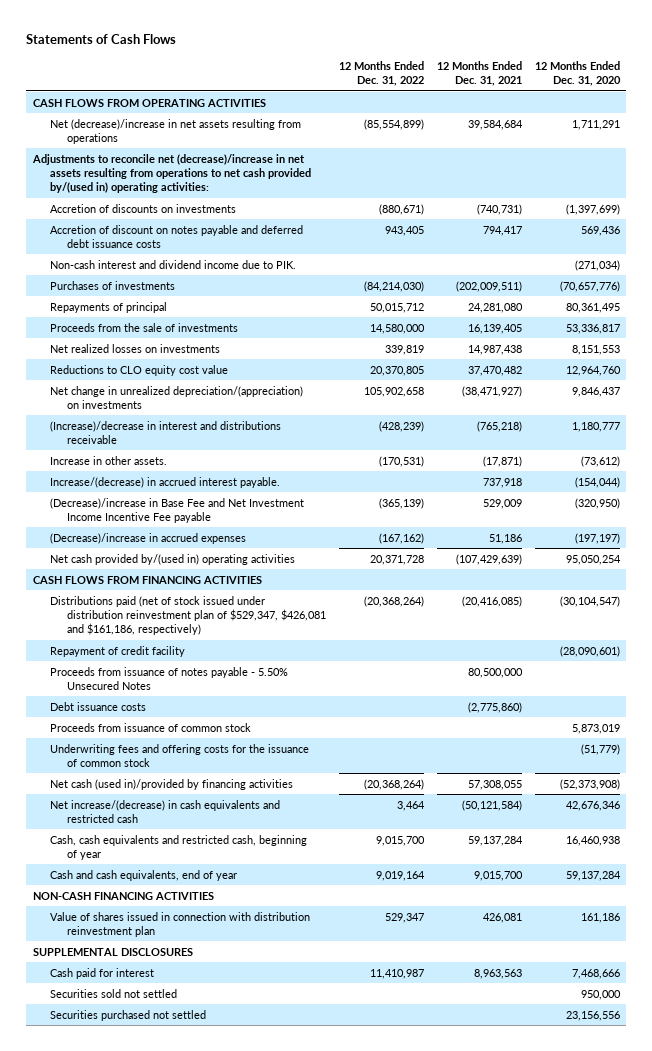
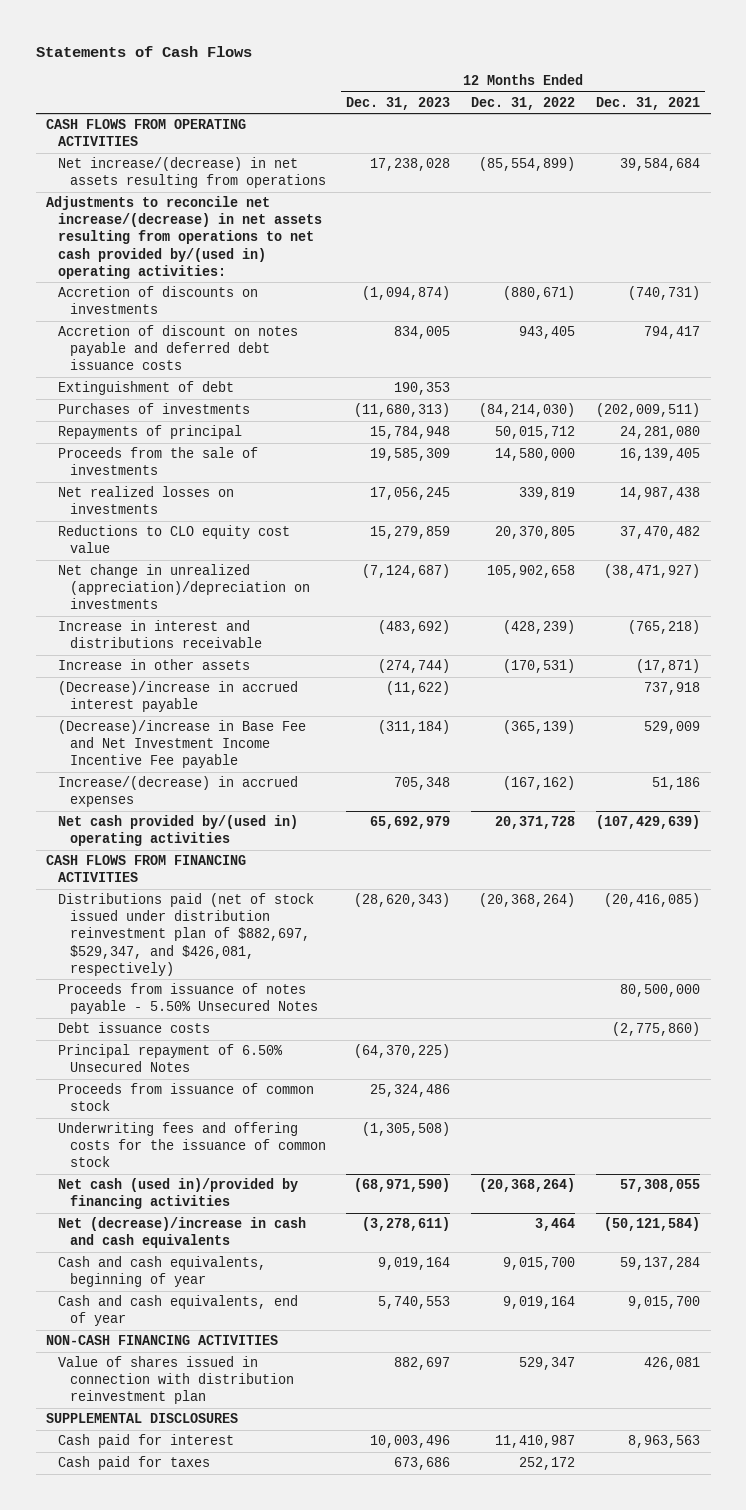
[534,60,621,86] 12 Months Ended Dec. 31, 2020 -> none
none -> [346,96,451,110] Dec. 31, 2023
[50,118,302,144] Net (decrease)/increase in net assets resulting from operations -> [57,157,326,189] Net increase/(decrease) in net assets resulting from operations
[31,153,312,194] Adjustments to reconcile net (decrease)/increase in net assets resulting from operations to net cash provided by/(used in) operating activities: -> [45,196,322,279] Adjustments to reconcile net increase/(decrease) in net assets resulting from operations to net cash provided by/(used in) operating activities:
[50,259,297,269] Non-cash interest and dividend income due to PIK. -> none
none -> [57,381,234,396] Extinguishment of debt
[50,385,304,409] Net change in unrealized depreciation/(appreciation) on investments -> [57,564,310,610] Net change in unrealized (appreciation)/depreciation on investments
[50,420,282,444] (Increase)/decrease in interest and distributions receivable -> [57,620,262,649] Increase in interest and distributions receivable
[50,455,168,465] Increase in other assets. -> [57,659,250,671] Increase in other assets
[50,476,281,488] Increase/(decrease) in accrued interest payable. -> [57,681,298,713] (Decrease)/increase in accrued interest payable
[50,532,247,544] (Decrease)/increase in accrued expenses -> [57,776,298,808] Increase/(decrease) in accrued expenses
[50,645,186,657] Repayment of credit facility -> none
[50,595,327,636] Distributions paid (net of stock issued under distribution reinvestment plan of $529,347, $426,081 and $161,186, respectively) -> [57,893,314,976] Distributions paid (net of stock issued under distribution reinvestment plan of $882,697, $529,347, and $426,081, respectively)
none -> [57,1044,283,1073] Principal repayment of 6.50% Unsecured Notes
[50,799,281,823] Net increase/(decrease) in cash equivalents and restricted cash -> [57,1217,306,1249] Net (decrease)/increase in cash and cash equivalents
[50,834,308,860] Cash, cash equivalents and restricted cash, beginning of year -> [57,1256,266,1288] Cash and cash equivalents, beginning of year
[50,988,178,998] Securities sold not settled -> none
[50,1009,207,1021] Securities purchased not settled -> none
none -> [57,1456,210,1471] Cash paid for taxes

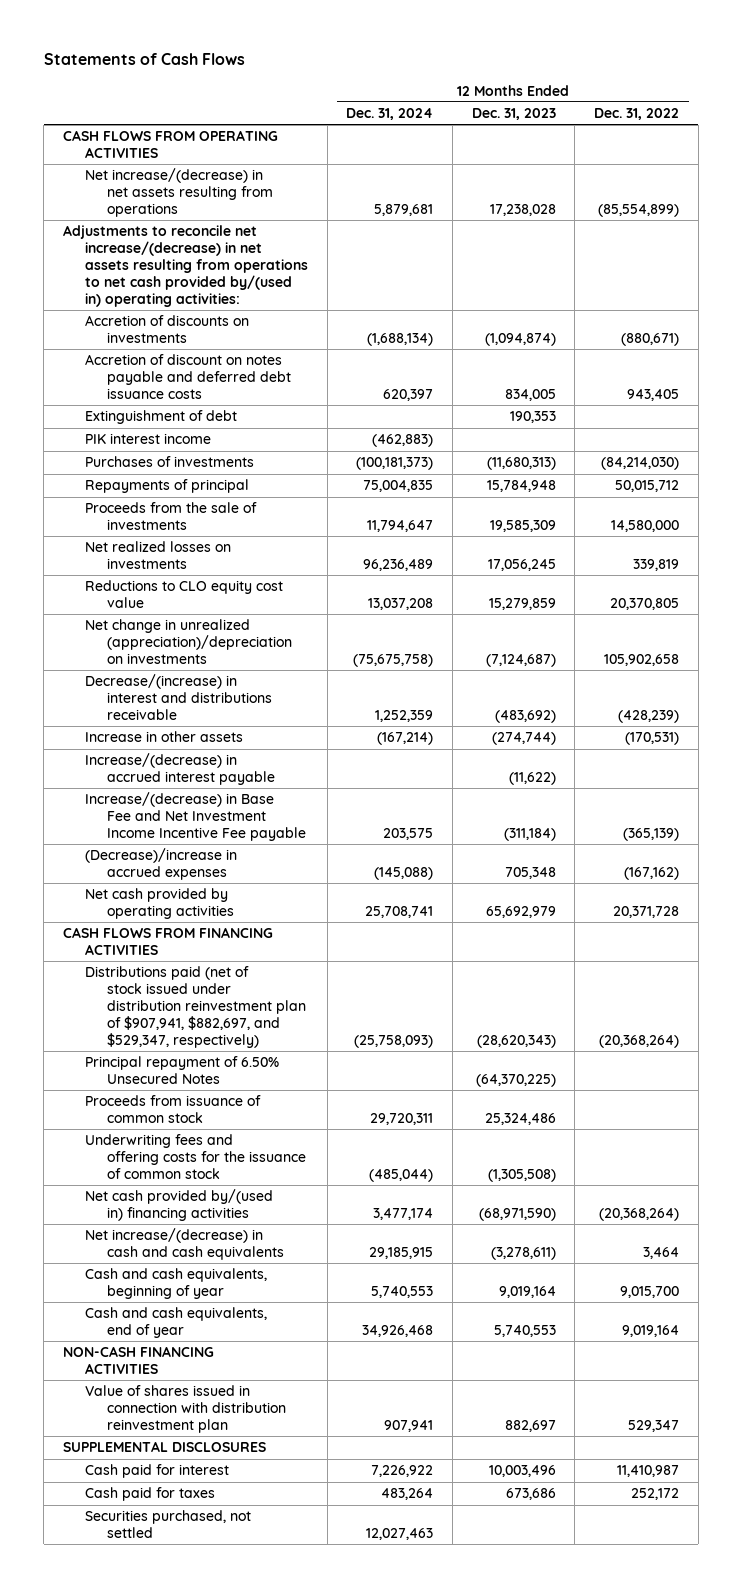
[596,96,701,110] Dec. 31, 2021 -> none
none -> [346,108,434,121] Dec. 31, 2024
none -> [84,433,211,445] PIK interest income
[57,620,262,649] Increase in interest and distributions receivable -> [84,674,273,721] Decrease/(increase) in interest and distributions receivable
[57,681,298,713] (Decrease)/increase in accrued interest payable -> [84,753,276,786] Increase/(decrease) in accrued interest payable
[57,720,306,769] (Decrease)/increase in Base Fee and Net Investment Income Incentive Fee payable -> [84,792,307,842] Increase/(decrease) in Base Fee and Net Investment Income Incentive Fee payable
[57,776,298,808] Increase/(decrease) in accrued expenses -> [84,848,237,881] (Decrease)/increase in accrued expenses
[57,815,298,847] Net cash provided by/(used in) operating activities -> [84,888,235,920] Net cash provided by operating activities
[57,983,318,1015] Proceeds from issuance of notes payable - 5.50% Unsecured Notes -> none
[57,1022,210,1034] Debt issuance costs -> none
[57,893,314,976] Distributions paid (net of stock issued under distribution reinvestment plan of $882,697, $529,347, and $426,081, respectively) -> [84,966,307,1048] Distributions paid (net of stock issued under distribution reinvestment plan of $907,941, $882,697, and $529,347, respectively)
[57,1178,298,1210] Net cash (used in)/provided by financing activities -> [84,1189,273,1222] Net cash provided by/(used in) financing activities
[57,1217,306,1249] Net (decrease)/increase in cash and cash equivalents -> [84,1228,285,1261] Net increase/(decrease) in cash and cash equivalents
none -> [84,1510,251,1539] Securities purchased, not settled

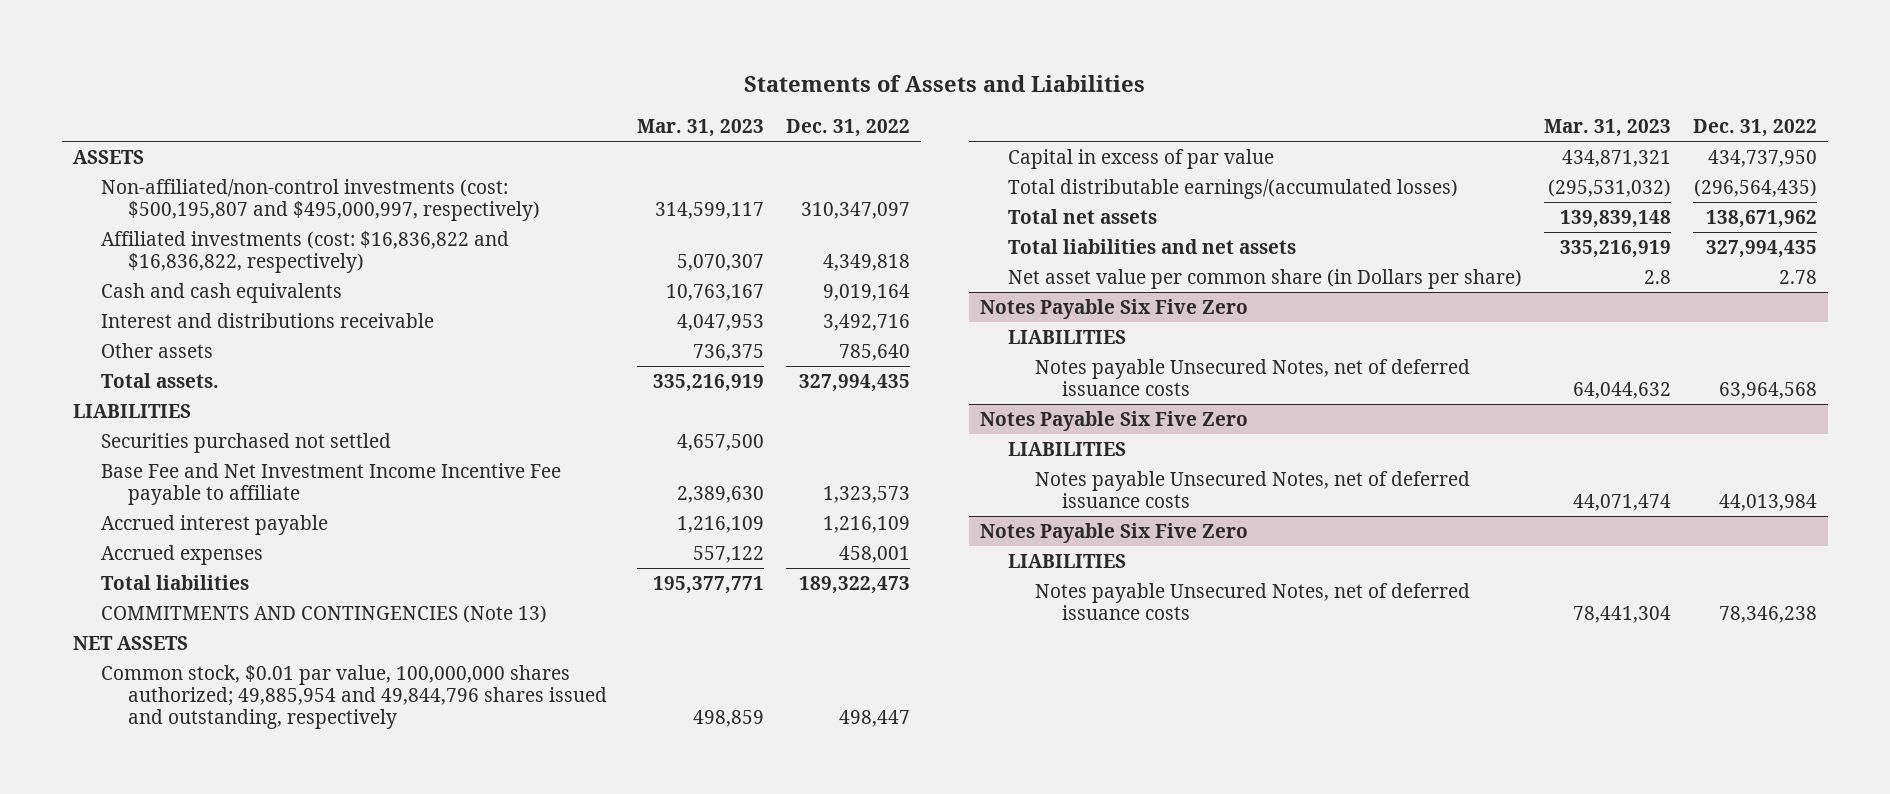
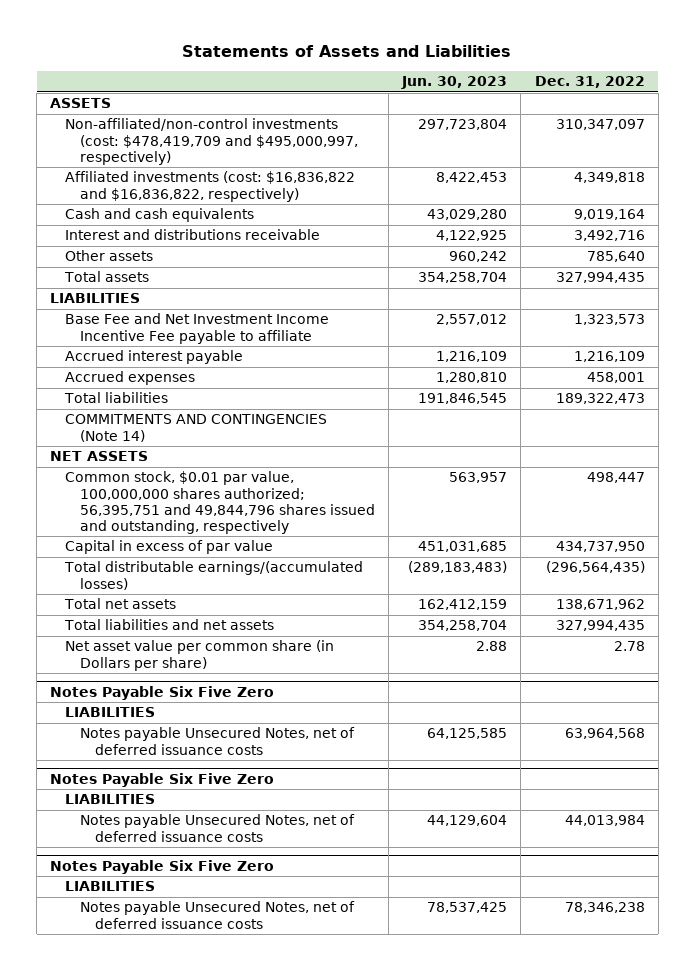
[636,119,764,138] Mar. 31, 2023 -> none
none -> [401,76,508,90] Jun. 30, 2023
[100,178,541,222] Non-affiliated/non-control investments (cost: $500,195,807 and $495,000,997, respectively) -> [65,118,358,165] Non-affiliated/non-control investments (cost: $478,419,709 and $495,000,997, respectively)
[100,372,219,388] Total assets. -> [64,271,150,283] Total assets
[100,432,391,453] Securities purchased not settled -> none
[100,604,547,623] COMMITMENTS AND CONTINGENCIES (Note 13) -> [65,414,328,442] COMMITMENTS AND CONTINGENCIES (Note 14)
[100,664,608,730] Common stock, $0.01 par value, 100,000,000 shares authorized; 49,885,954 and 49,844,796 shares issued and outstanding, respectively -> [65,471,375,534] Common stock, $0.01 par value, 100,000,000 shares authorized; 56,395,751 and 49,844,796 shares issued and outstanding, respectively

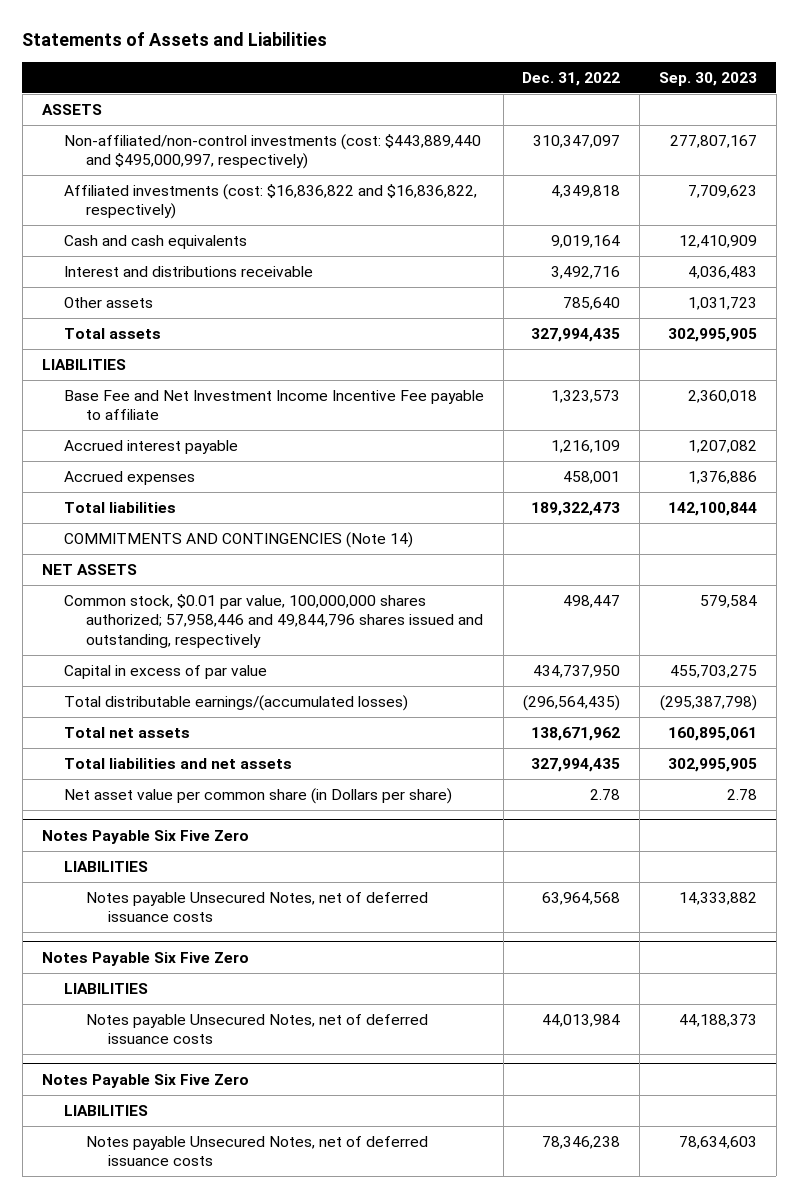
[401,76,508,90] Jun. 30, 2023 -> none
none -> [658,71,757,86] Sep. 30, 2023
[65,118,358,165] Non-affiliated/non-control investments (cost: $478,419,709 and $495,000,997, respectively) -> [63,134,481,170] Non-affiliated/non-control investments (cost: $443,889,440 and $495,000,997, respectively)
[65,471,375,534] Common stock, $0.01 par value, 100,000,000 shares authorized; 56,395,751 and 49,844,796 shares issued and outstanding, respectively -> [63,594,483,648] Common stock, $0.01 par value, 100,000,000 shares authorized; 57,958,446 and 49,844,796 shares issued and outstanding, respectively

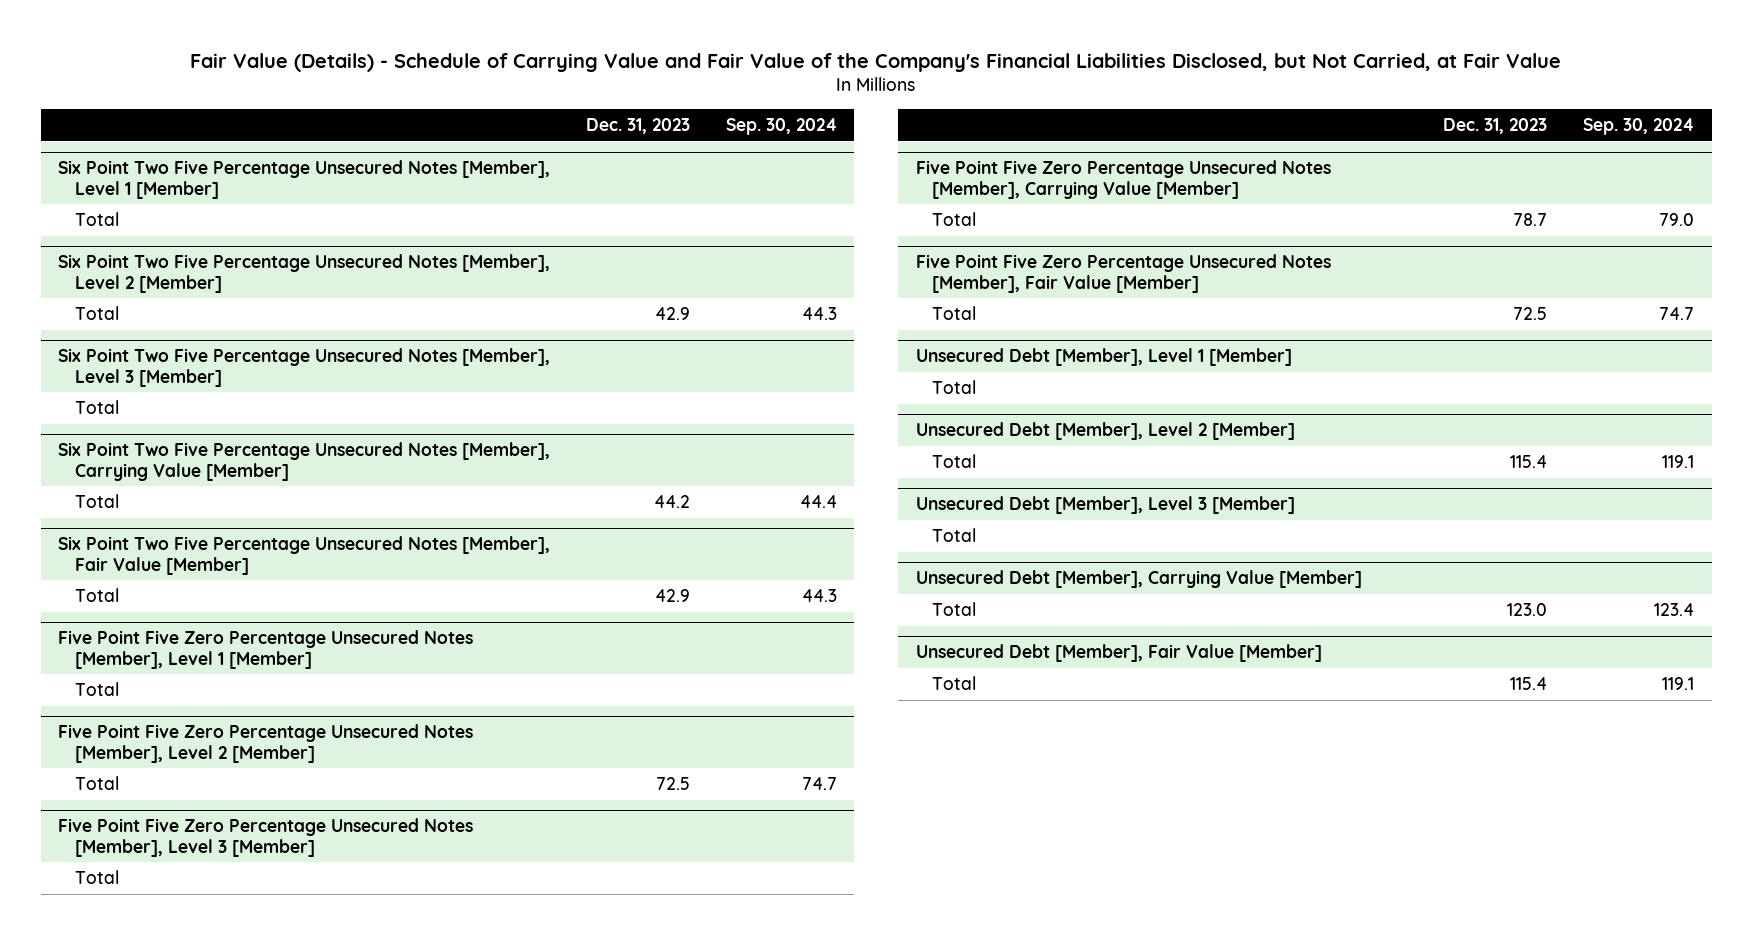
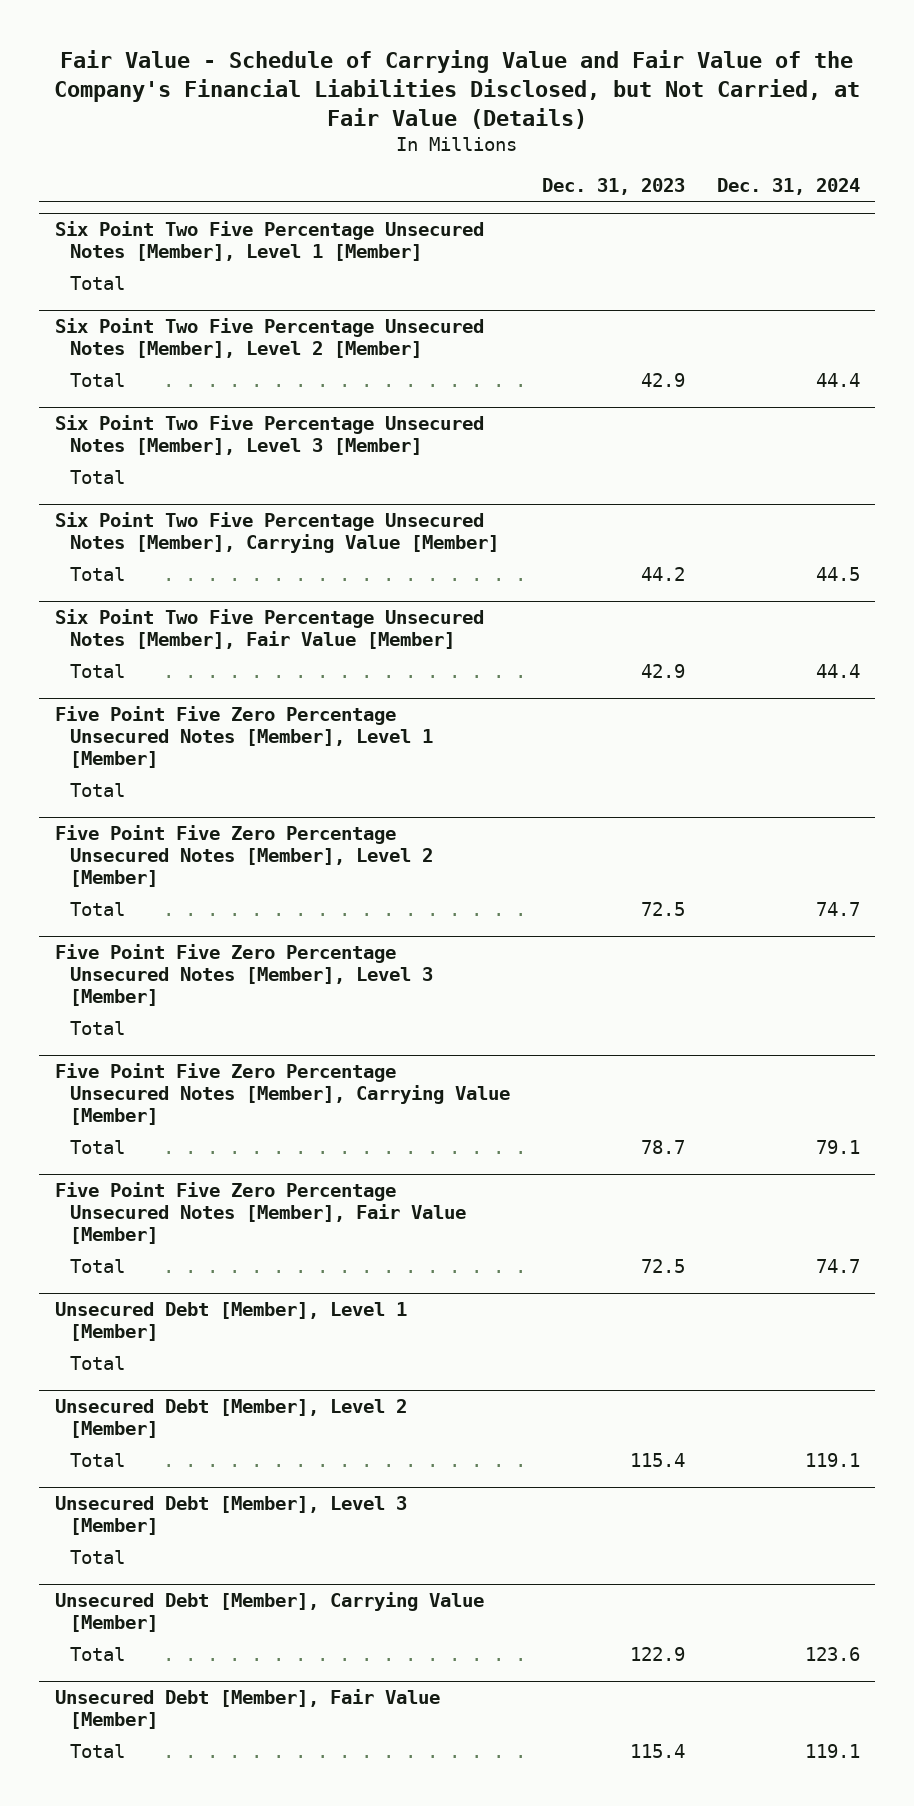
[190,52,1562,72] Fair Value (Details) - Schedule of Carrying Value and Fair Value of the Company's Financial Liabilities Disclosed, but Not Carried, at Fair Value -> [54,49,861,129] Fair Value - Schedule of Carrying Value and Fair Value of the Company's Financial Liabilities Disclosed, but Not Carried, at Fair Value (Details)
[725,117,837,135] Sep. 30, 2024 -> none
none -> [716,178,860,196] Dec. 31, 2024
[1507,603,1548,617] 123.0 -> [629,1646,685,1661] 122.9

